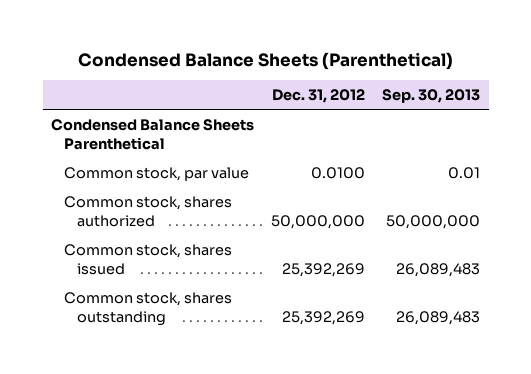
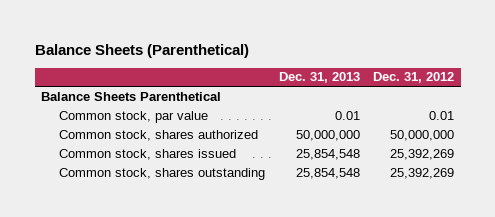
[77,51,453,70] Condensed Balance Sheets (Parenthetical) -> [34,43,249,58] Balance Sheets (Parenthetical)
[382,89,481,104] Sep. 30, 2013 -> none
none -> [278,72,360,84] Dec. 31, 2013
[51,118,255,150] Condensed Balance Sheets Parenthetical -> [41,91,222,101] Balance Sheets Parenthetical
[311,166,366,179] 0.0100 -> [428,110,454,120] 0.01

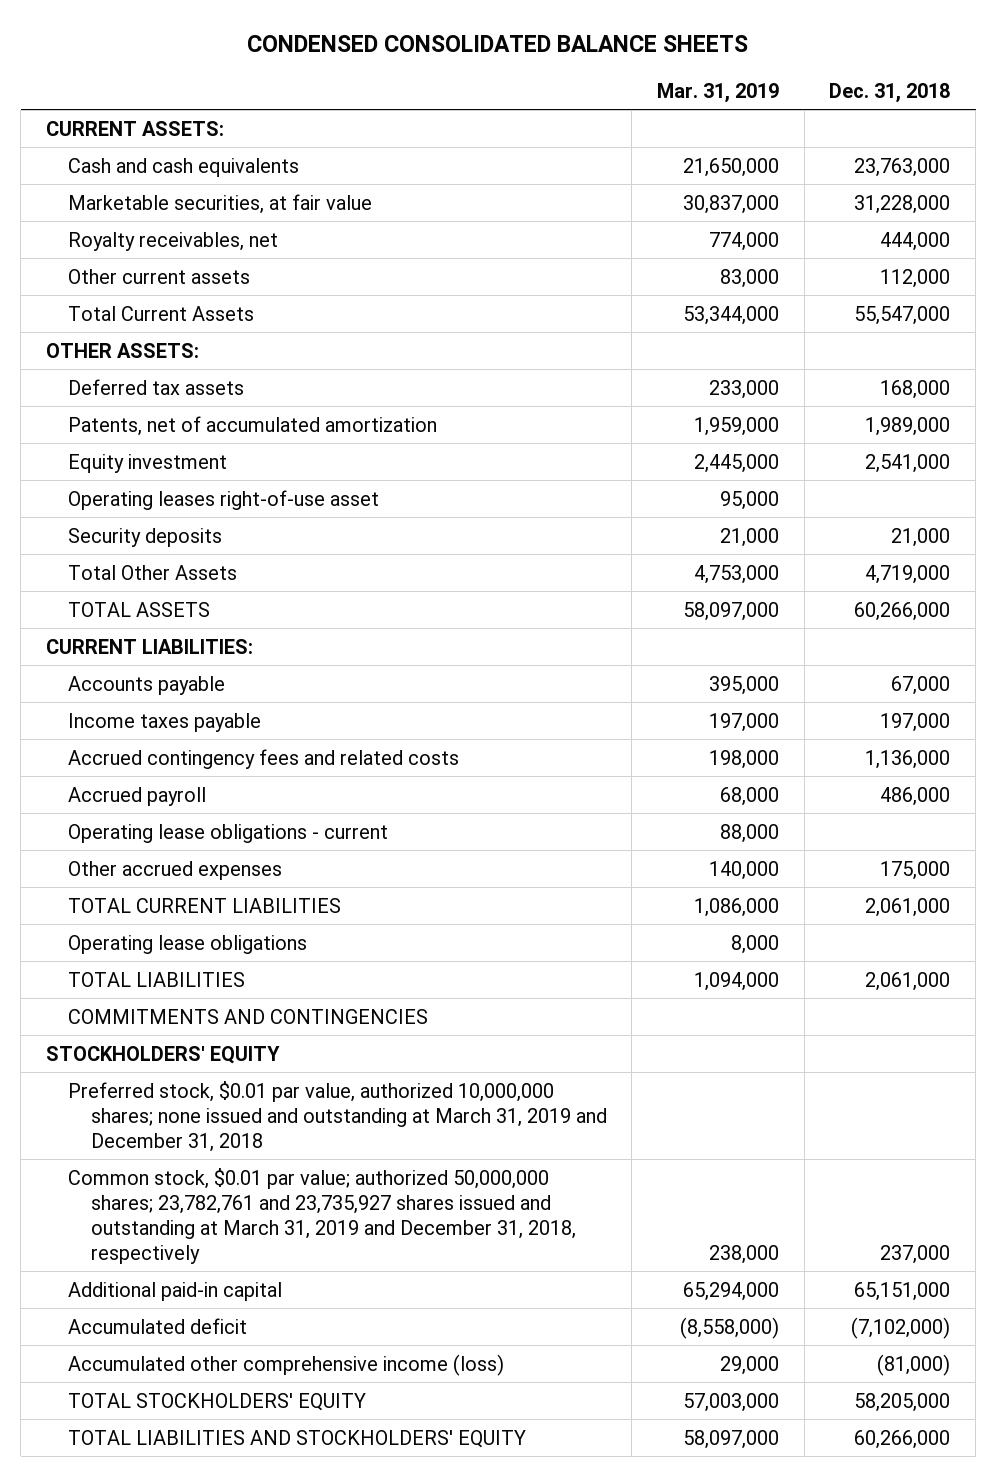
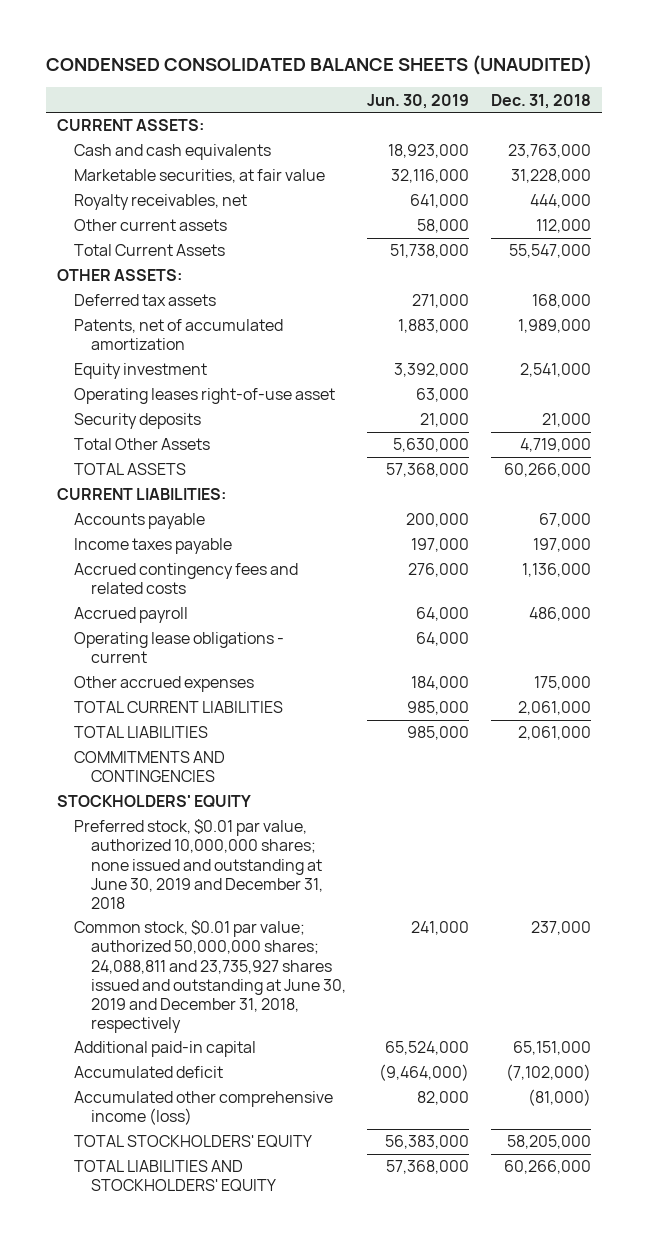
[247,34,749,52] CONDENSED CONSOLIDATED BALANCE SHEETS -> [46,55,593,76] CONDENSED CONSOLIDATED BALANCE SHEETS (UNAUDITED)
[657,82,780,103] Mar. 31, 2019 -> none
none -> [367,93,470,109] Jun. 30, 2019
[68,934,308,954] Operating lease obligations -> none
[68,1080,607,1152] Preferred stock, $0.01 par value, authorized 10,000,000 shares; none issued and outstanding at March 31, 2019 and December 31, 2018 -> [73,819,323,909] Preferred stock, $0.01 par value, authorized 10,000,000 shares; none issued and outstanding at June 30, 2019 and December 31, 2018
[68,1167,576,1264] Common stock, $0.01 par value; authorized 50,000,000 shares; 23,782,761 and 23,735,927 shares issued and outstanding at March 31, 2019 and December 31, 2018, respectively -> [73,920,346,1033] Common stock, $0.01 par value; authorized 50,000,000 shares; 24,088,811 and 23,735,927 shares issued and outstanding at June 30, 2019 and December 31, 2018, respectively

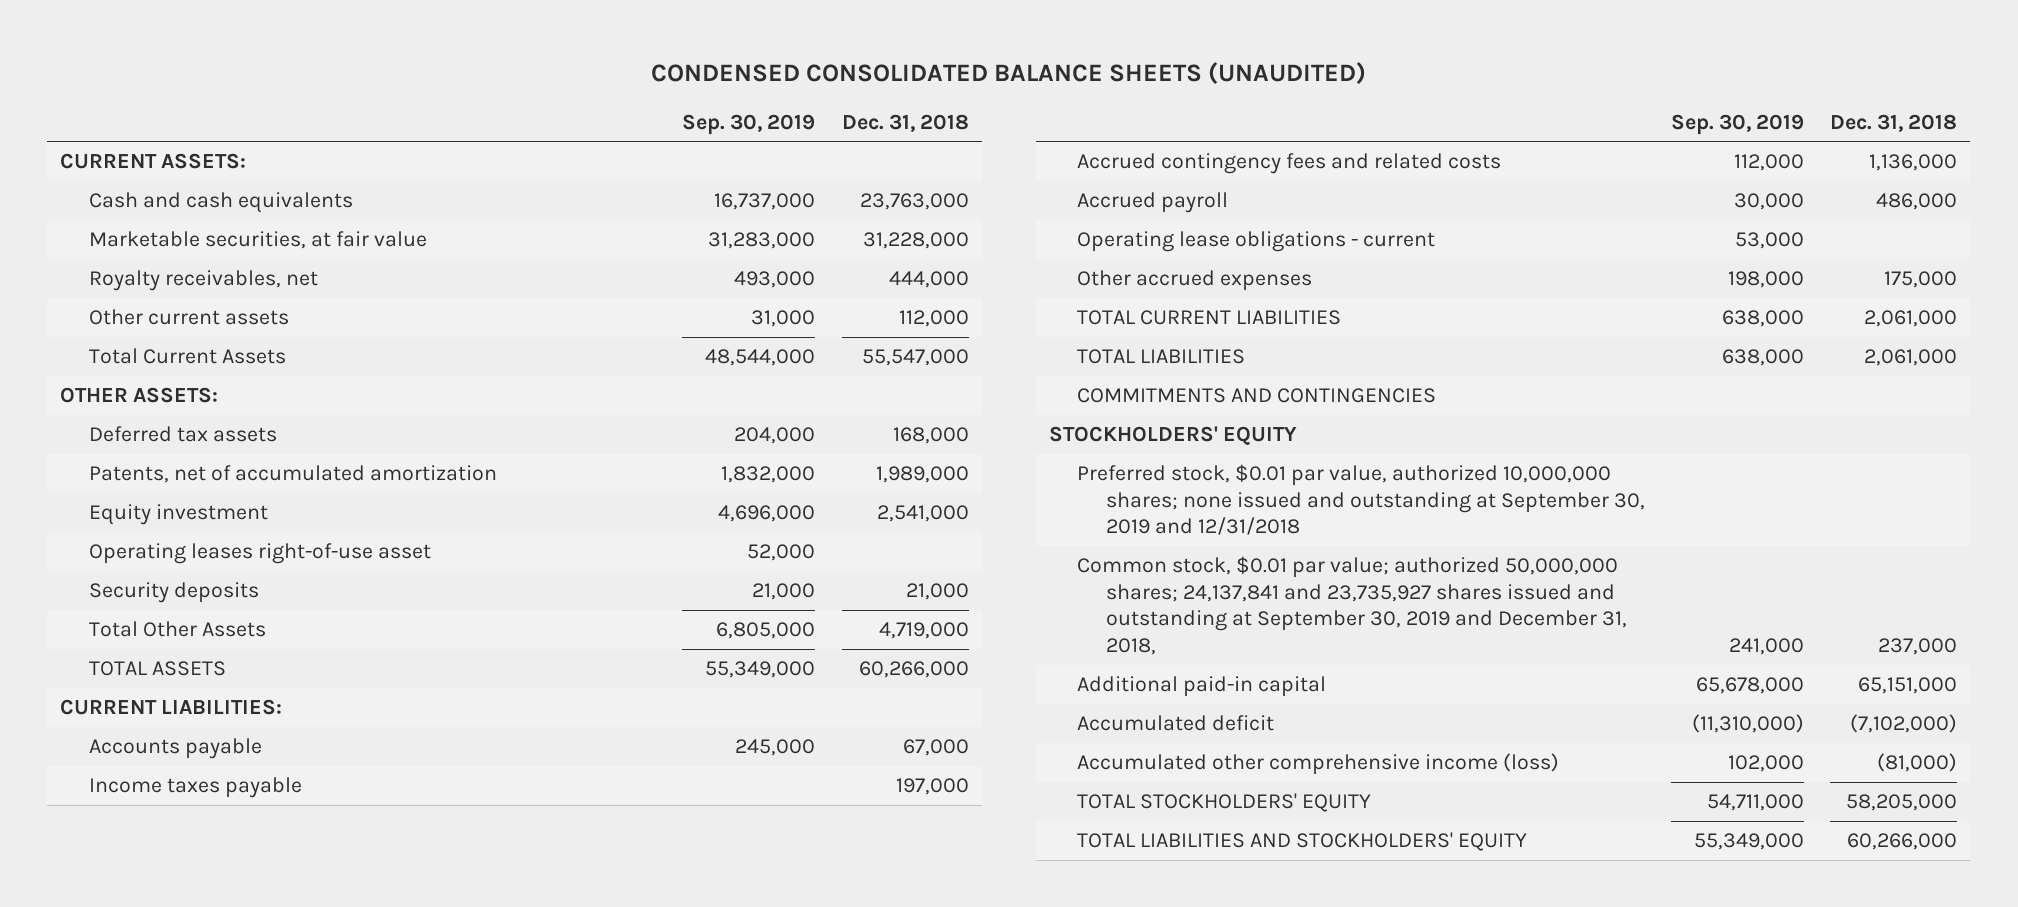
[367,93,470,109] Jun. 30, 2019 -> none
none -> [682,113,816,135] Sep. 30, 2019
[73,819,323,909] Preferred stock, $0.01 par value, authorized 10,000,000 shares; none issued and outstanding at June 30, 2019 and December 31, 2018 -> [1077,464,1645,536] Preferred stock, $0.01 par value, authorized 10,000,000 shares; none issued and outstanding at September 30, 2019 and 12/31/2018
[73,920,346,1033] Common stock, $0.01 par value; authorized 50,000,000 shares; 24,088,811 and 23,735,927 shares issued and outstanding at June 30, 2019 and December 31, 2018, respectively -> [1077,556,1627,656] Common stock, $0.01 par value; authorized 50,000,000 shares; 24,137,841 and 23,735,927 shares issued and outstanding at September 30, 2019 and December 31, 2018,

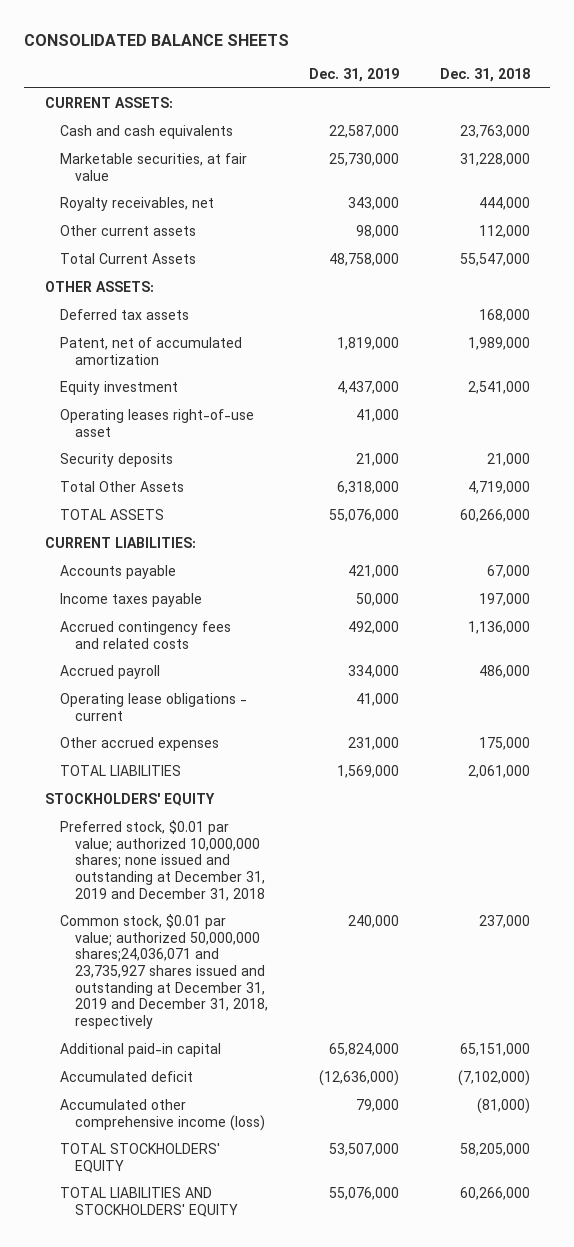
[650,61,1366,84] CONDENSED CONSOLIDATED BALANCE SHEETS (UNAUDITED) -> [24,34,290,47] CONSOLIDATED BALANCE SHEETS
[682,113,816,135] Sep. 30, 2019 -> none
none -> [308,68,399,83] Dec. 31, 2019
[88,465,497,484] Patents, net of accumulated amortization -> [60,336,243,365] Patent, net of accumulated amortization
[1077,310,1342,326] TOTAL CURRENT LIABILITIES -> none
[1077,388,1437,404] COMMITMENTS AND CONTINGENCIES -> none
[1077,464,1645,536] Preferred stock, $0.01 par value, authorized 10,000,000 shares; none issued and outstanding at September 30, 2019 and 12/31/2018 -> [60,819,266,901] Preferred stock, $0.01 par value; authorized 10,000,000 shares; none issued and outstanding at December 31, 2019 and December 31, 2018
[1077,556,1627,656] Common stock, $0.01 par value; authorized 50,000,000 shares; 24,137,841 and 23,735,927 shares issued and outstanding at September 30, 2019 and December 31, 2018, -> [60,913,269,1030] Common stock, $0.01 par value; authorized 50,000,000 shares;24,036,071 and 23,735,927 shares issued and outstanding at December 31, 2019 and December 31, 2018, respectively

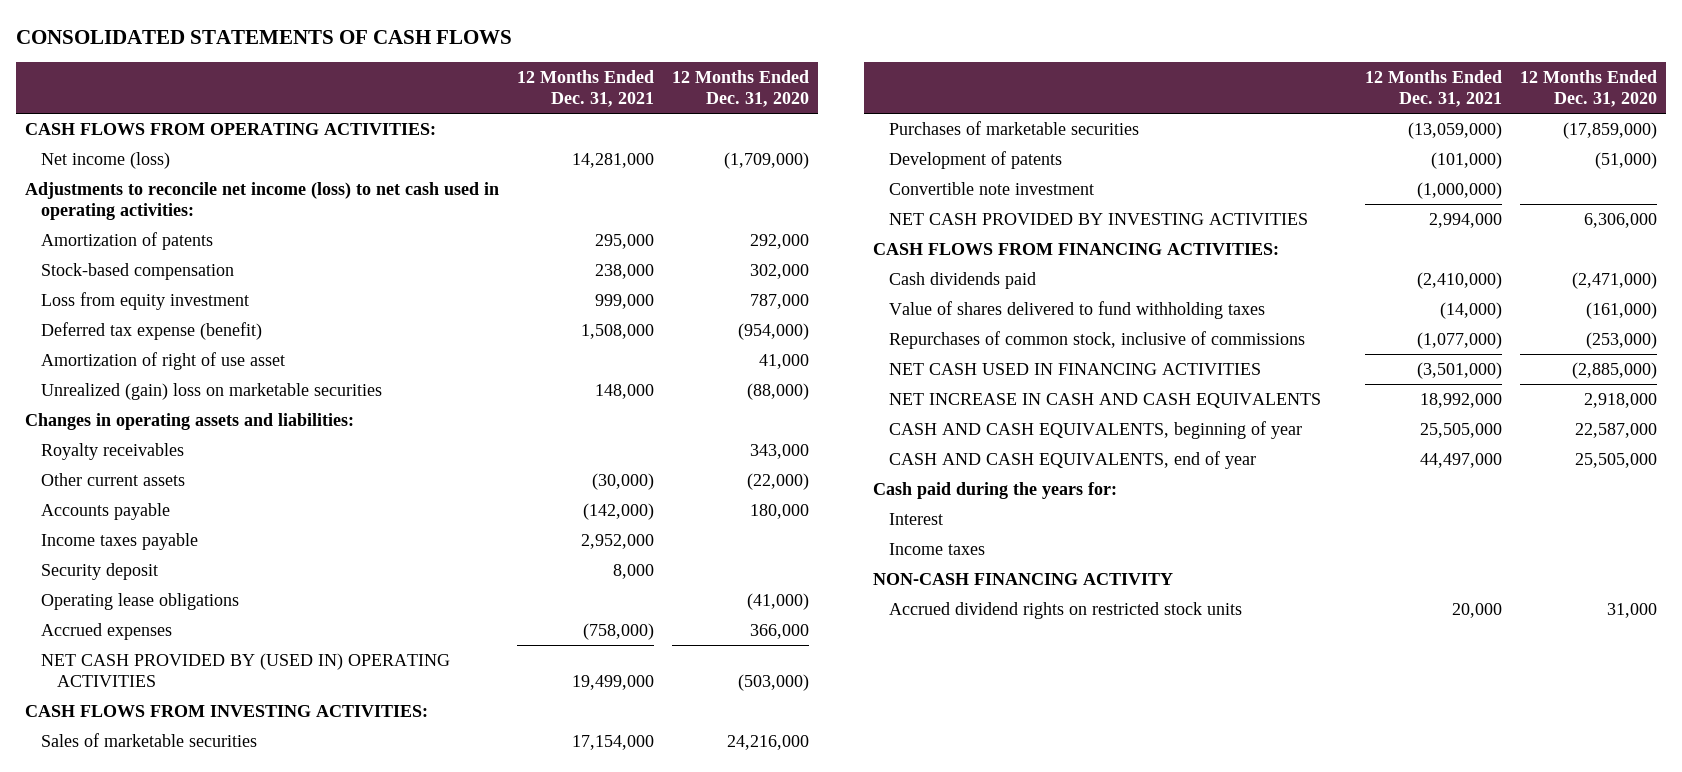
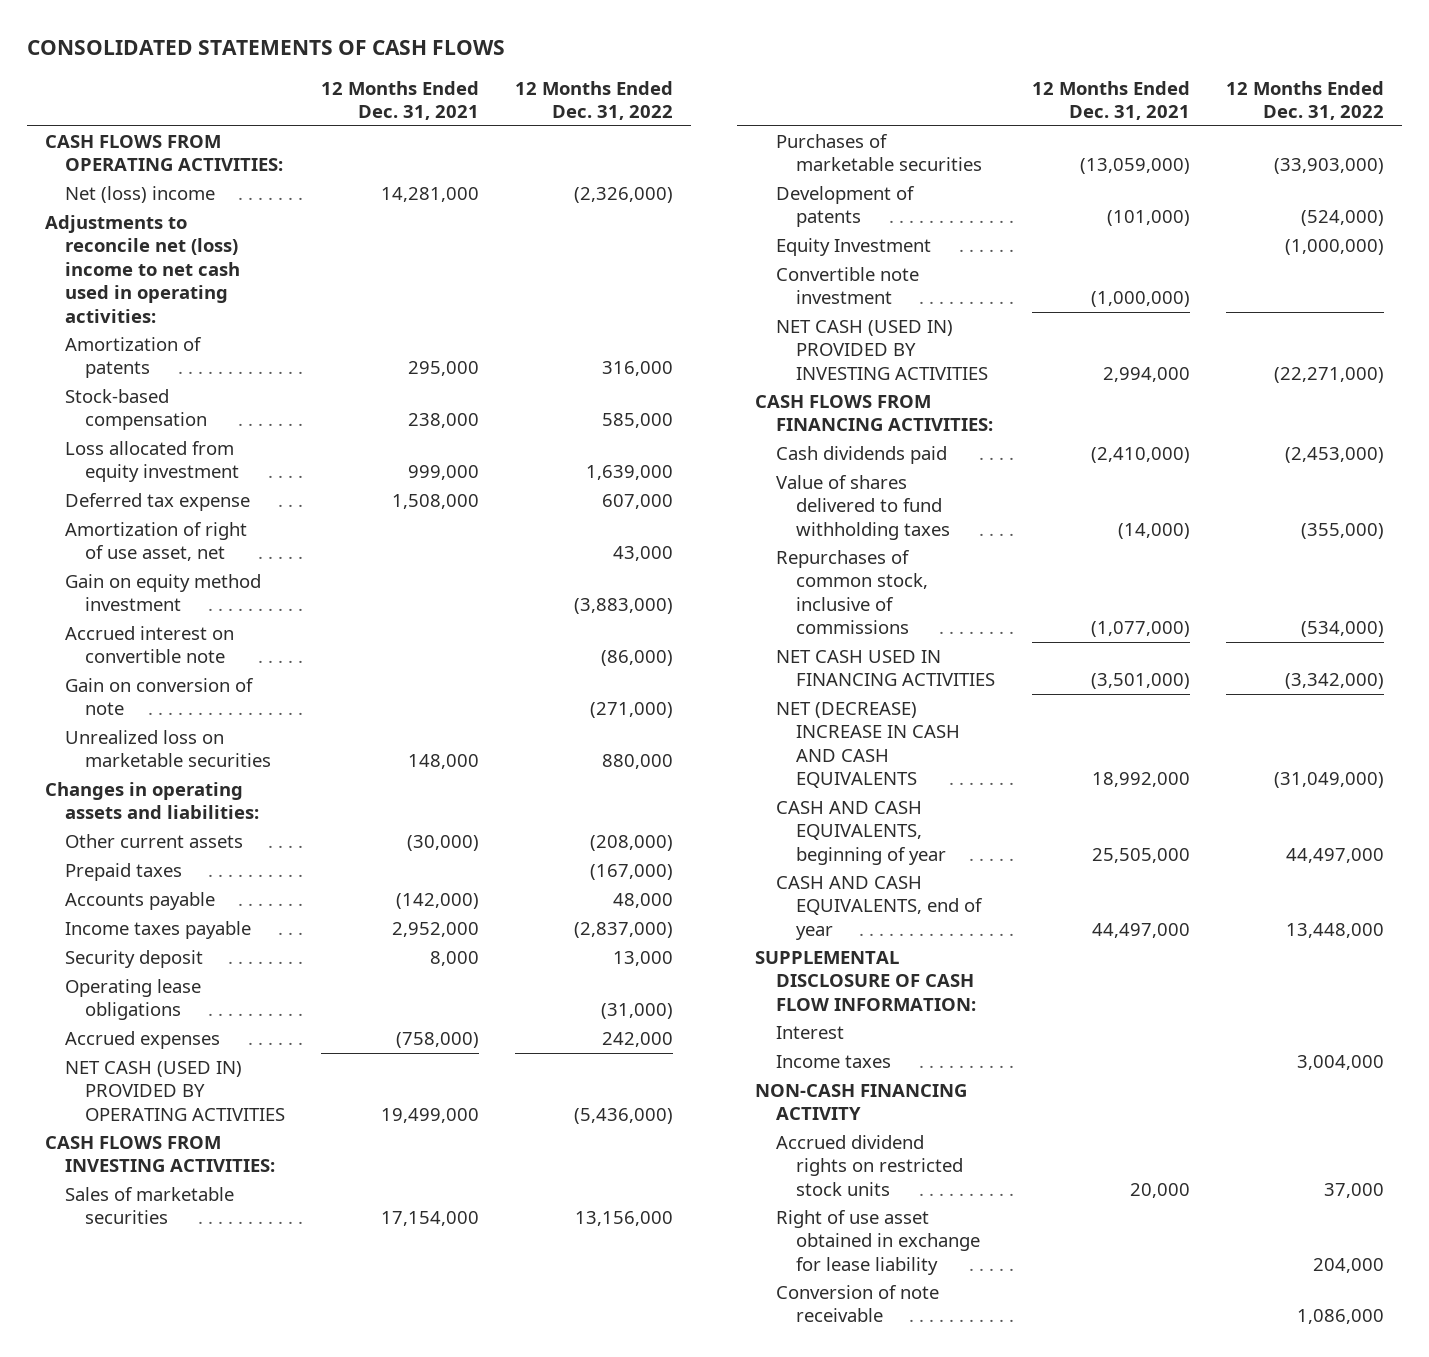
[672,69,810,108] 12 Months Ended Dec. 31, 2020 -> none
none -> [515,80,674,120] 12 Months Ended Dec. 31, 2022
[41,151,171,169] Net income (loss) -> [64,185,215,203] Net (loss) income
[24,181,499,221] Adjustments to reconcile net income (loss) to net cash used in operating activities: -> [44,214,240,323] Adjustments to reconcile net (loss) income to net cash used in operating activities:
[41,291,250,310] Loss from equity investment -> [64,440,240,483] Loss allocated from equity investment
[41,321,263,340] Deferred tax expense (benefit) -> [64,492,250,511] Deferred tax expense
[41,351,286,370] Amortization of right of use asset -> [64,521,247,562] Amortization of right of use asset, net
none -> [64,573,261,612] Gain on equity method investment
none -> [64,625,234,664] Accrued interest on convertible note
none -> [64,677,254,716] Gain on conversion of note
[41,382,383,400] Unrealized (gain) loss on marketable securities -> [64,729,272,768] Unrealized loss on marketable securities
[41,442,185,460] Royalty receivables -> none
none -> [64,862,182,881] Prepaid taxes
[41,652,451,688] NET CASH PROVIDED BY (USED IN) OPERATING ACTIVITIES -> [64,1060,286,1121] NET CASH (USED IN) PROVIDED BY OPERATING ACTIVITIES
none -> [775,237,931,256] Equity Investment
[888,212,1308,225] NET CASH PROVIDED BY INVESTING ACTIVITIES -> [775,319,989,380] NET CASH (USED IN) PROVIDED BY INVESTING ACTIVITIES
[888,392,1321,408] NET INCREASE IN CASH AND CASH EQUIVALENTS -> [775,701,961,789] NET (DECREASE) INCREASE IN CASH AND CASH EQUIVALENTS
[872,481,1117,499] Cash paid during the years for: -> none
none -> [755,950,976,1011] SUPPLEMENTAL DISCLOSURE OF CASH FLOW INFORMATION:
none -> [775,1209,981,1275] Right of use asset obtained in exchange for lease liability
none -> [775,1284,939,1323] Conversion of note receivable

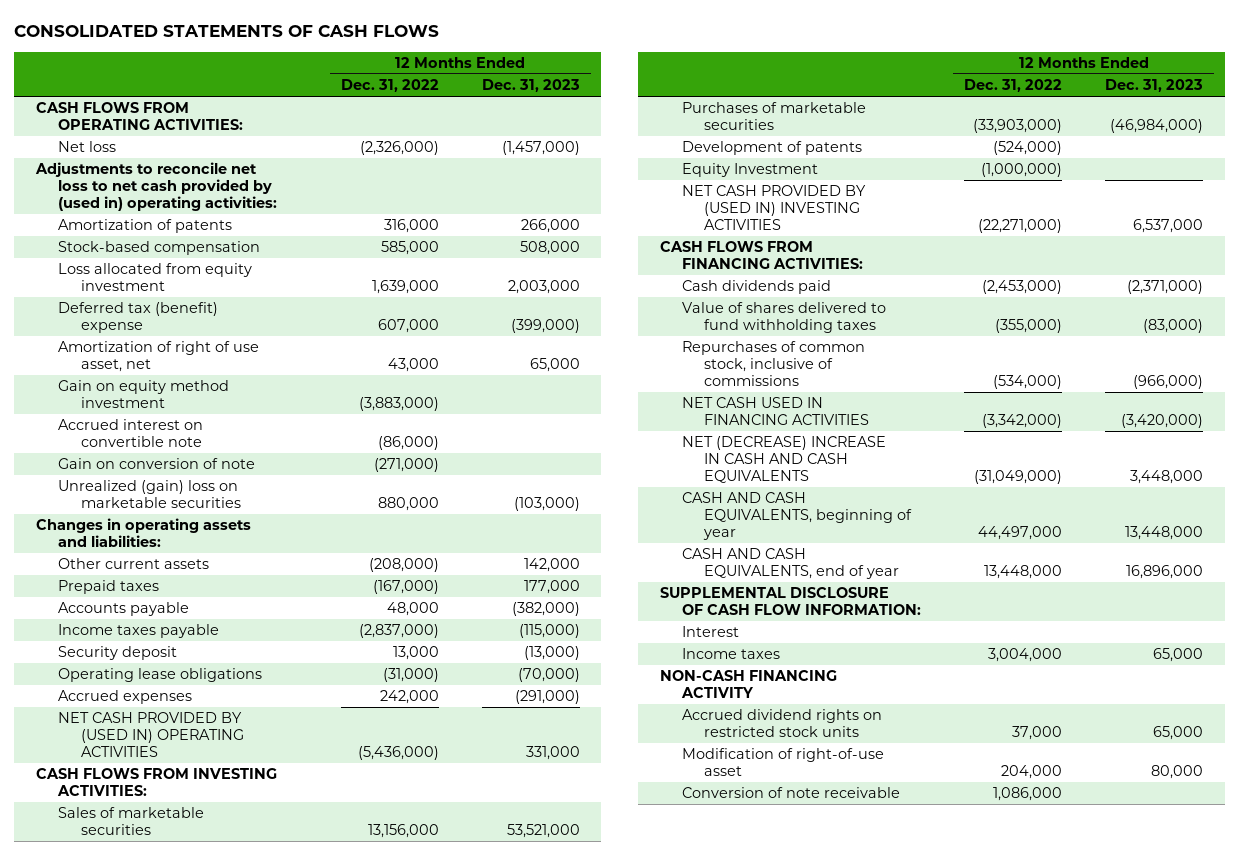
[321,80,480,120] 12 Months Ended Dec. 31, 2021 -> none
none -> [481,79,580,93] Dec. 31, 2023
[64,185,215,203] Net (loss) income -> [58,141,117,153] Net loss
[44,214,240,323] Adjustments to reconcile net (loss) income to net cash used in operating activities: -> [34,162,278,212] Adjustments to reconcile net loss to net cash provided by (used in) operating activities:
[64,492,250,511] Deferred tax expense -> [58,302,219,334] Deferred tax (benefit) expense
[64,729,272,768] Unrealized loss on marketable securities -> [58,480,241,509] Unrealized (gain) loss on marketable securities
[64,1060,286,1121] NET CASH (USED IN) PROVIDED BY OPERATING ACTIVITIES -> [58,712,244,758] NET CASH PROVIDED BY (USED IN) OPERATING ACTIVITIES
[775,266,919,305] Convertible note investment -> none
[775,319,989,380] NET CASH (USED IN) PROVIDED BY INVESTING ACTIVITIES -> [681,185,866,231] NET CASH PROVIDED BY (USED IN) INVESTING ACTIVITIES
[775,1209,981,1275] Right of use asset obtained in exchange for lease liability -> none
none -> [681,748,884,777] Modification of right-of-use asset

